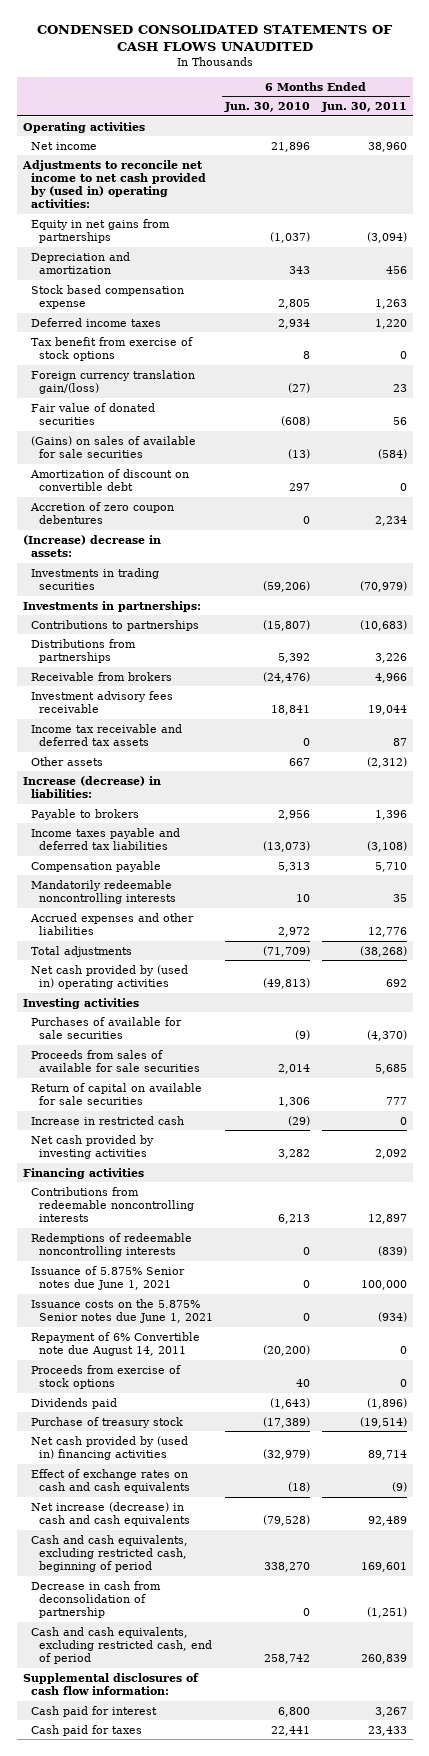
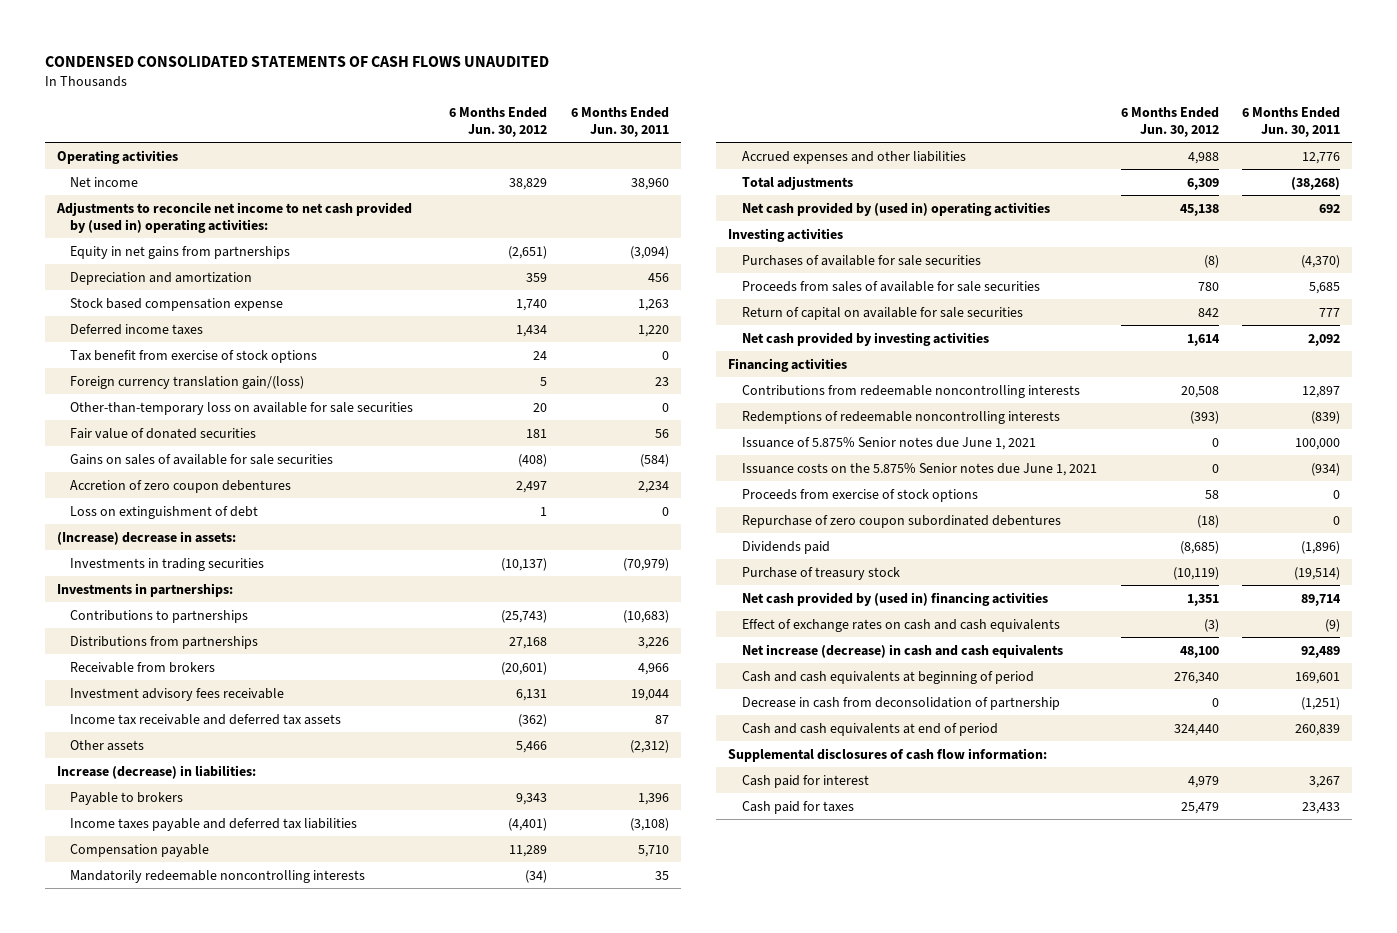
[223,102,310,113] Jun. 30, 2010 -> none
none -> [449,107,548,138] 6 Months Ended Jun. 30, 2012
none -> [70,401,414,415] Other-than-temporary loss on available for sale securities
[29,468,189,491] Amortization of discount on convertible debt -> none
[30,435,196,458] (Gains) on sales of available for sale securities -> [70,453,334,465] Gains on sales of available for sale securities
none -> [70,505,259,519] Loss on extinguishment of debt
[30,1115,184,1125] Increase in restricted cash -> none
[30,1331,200,1356] Repayment of 6% Convertible note due August 14, 2011 -> none
none -> [741,514,1061,528] Repurchase of zero coupon subordinated debentures
[30,1534,188,1573] Cash and cash equivalents, excluding restricted cash, beginning of period -> [741,670,1034,684] Cash and cash equivalents at beginning of period
[30,1626,212,1665] Cash and cash equivalents, excluding restricted cash, end of period -> [741,722,998,736] Cash and cash equivalents at end of period

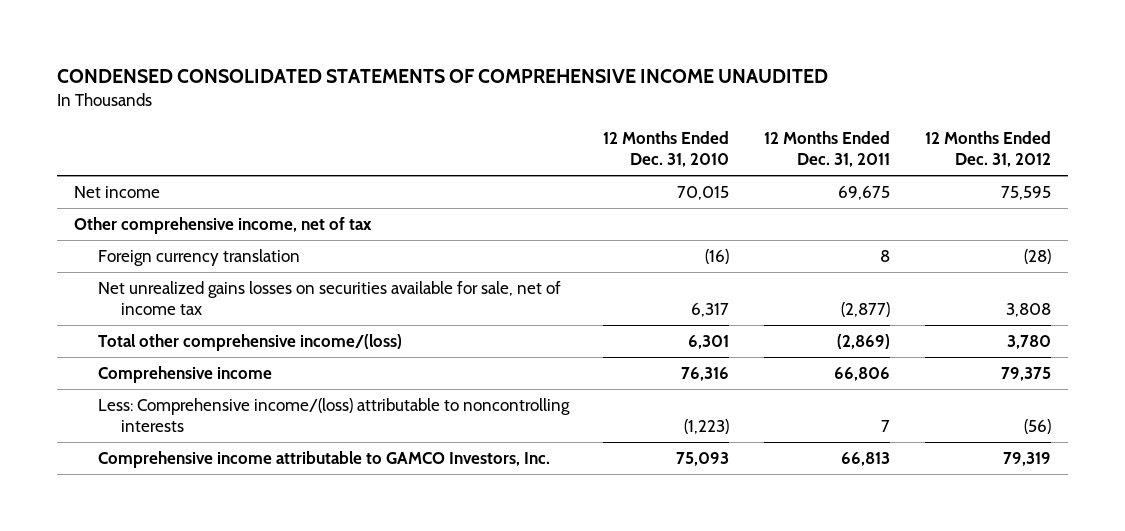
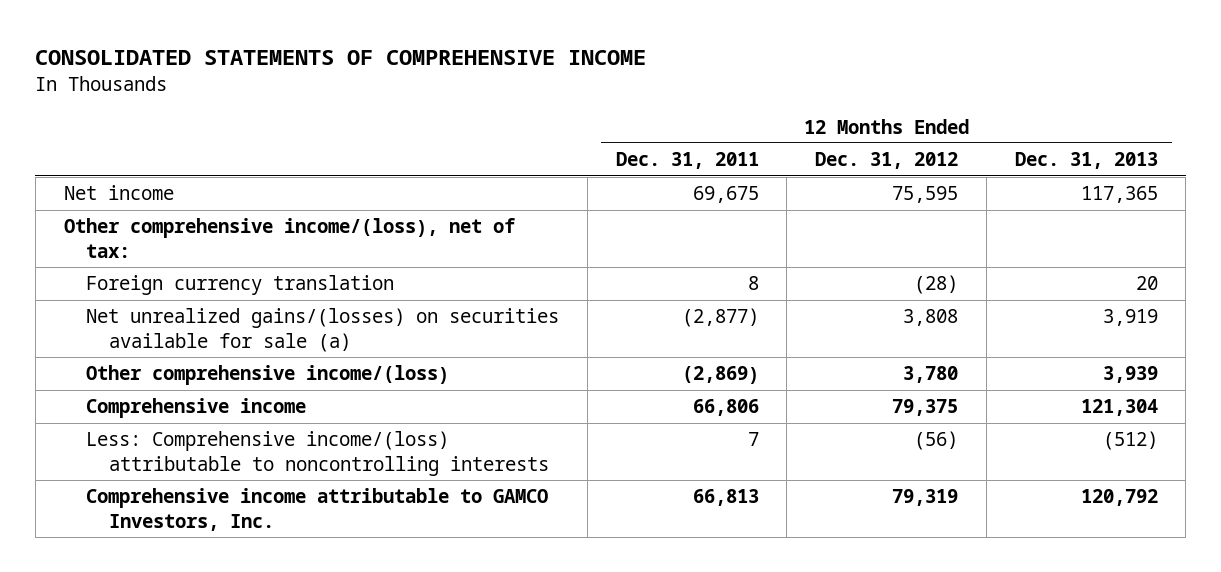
[56,68,828,83] CONDENSED CONSOLIDATED STATEMENTS OF COMPREHENSIVE INCOME UNAUDITED -> [35,50,647,66] CONSOLIDATED STATEMENTS OF COMPREHENSIVE INCOME
[603,131,730,168] 12 Months Ended Dec. 31, 2010 -> none
none -> [1014,152,1158,170] Dec. 31, 2013
[73,216,372,234] Other comprehensive income, net of tax -> [63,218,516,258] Other comprehensive income/(loss), net of tax:
[97,280,561,315] Net unrealized gains losses on securities available for sale, net of income tax -> [86,308,560,352] Net unrealized gains/(losses) on securities available for sale (a)
[97,333,402,351] Total other comprehensive income/(loss) -> [86,365,450,386] Other comprehensive income/(loss)

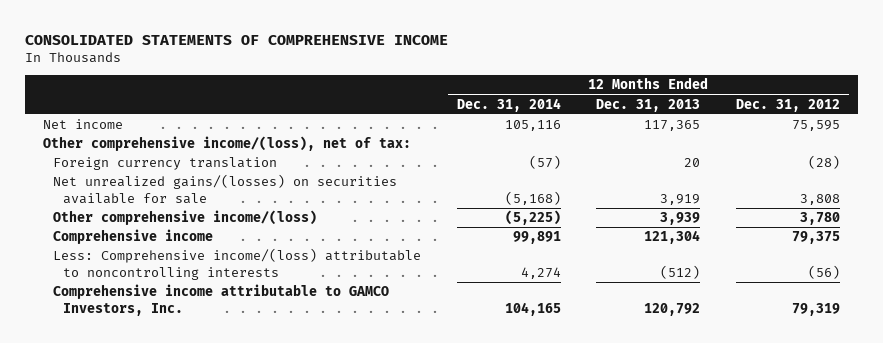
[615,152,759,170] Dec. 31, 2011 -> none
none -> [456,97,561,112] Dec. 31, 2014
[86,308,560,352] Net unrealized gains/(losses) on securities available for sale (a) -> [53,174,398,204] Net unrealized gains/(losses) on securities available for sale

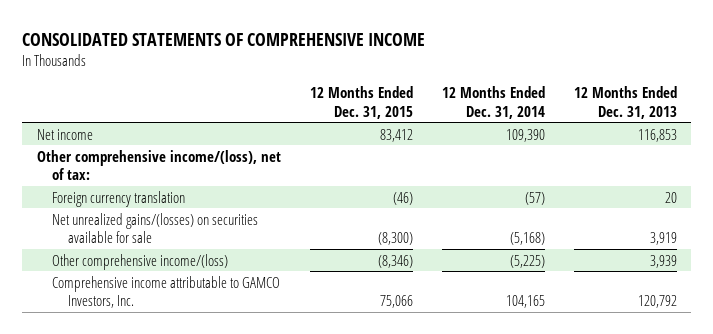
[736,98,841,112] Dec. 31, 2012 -> none
none -> [309,86,413,119] 12 Months Ended Dec. 31, 2015
[504,120,561,132] 105,116 -> [505,128,545,142] 109,390
[644,120,701,132] 117,365 -> [637,128,677,142] 116,853
[53,229,214,245] Comprehensive income -> none
[53,248,422,280] Less: Comprehensive income/(loss) attributable to noncontrolling interests -> none

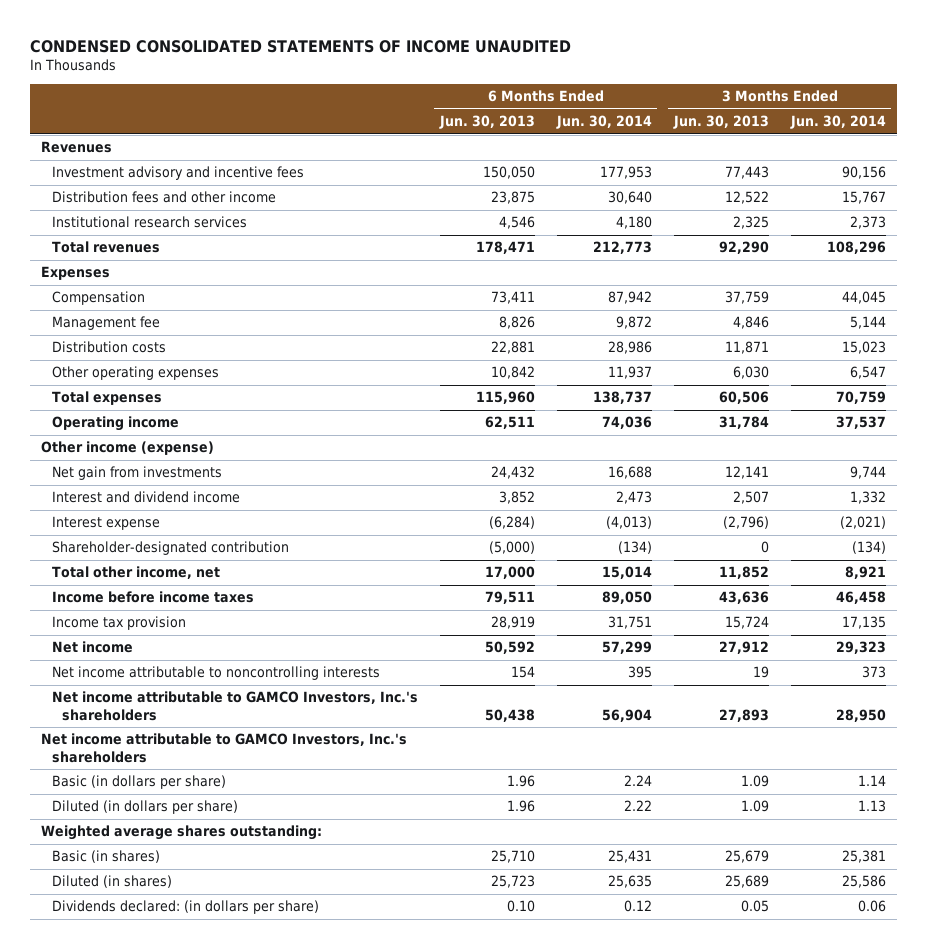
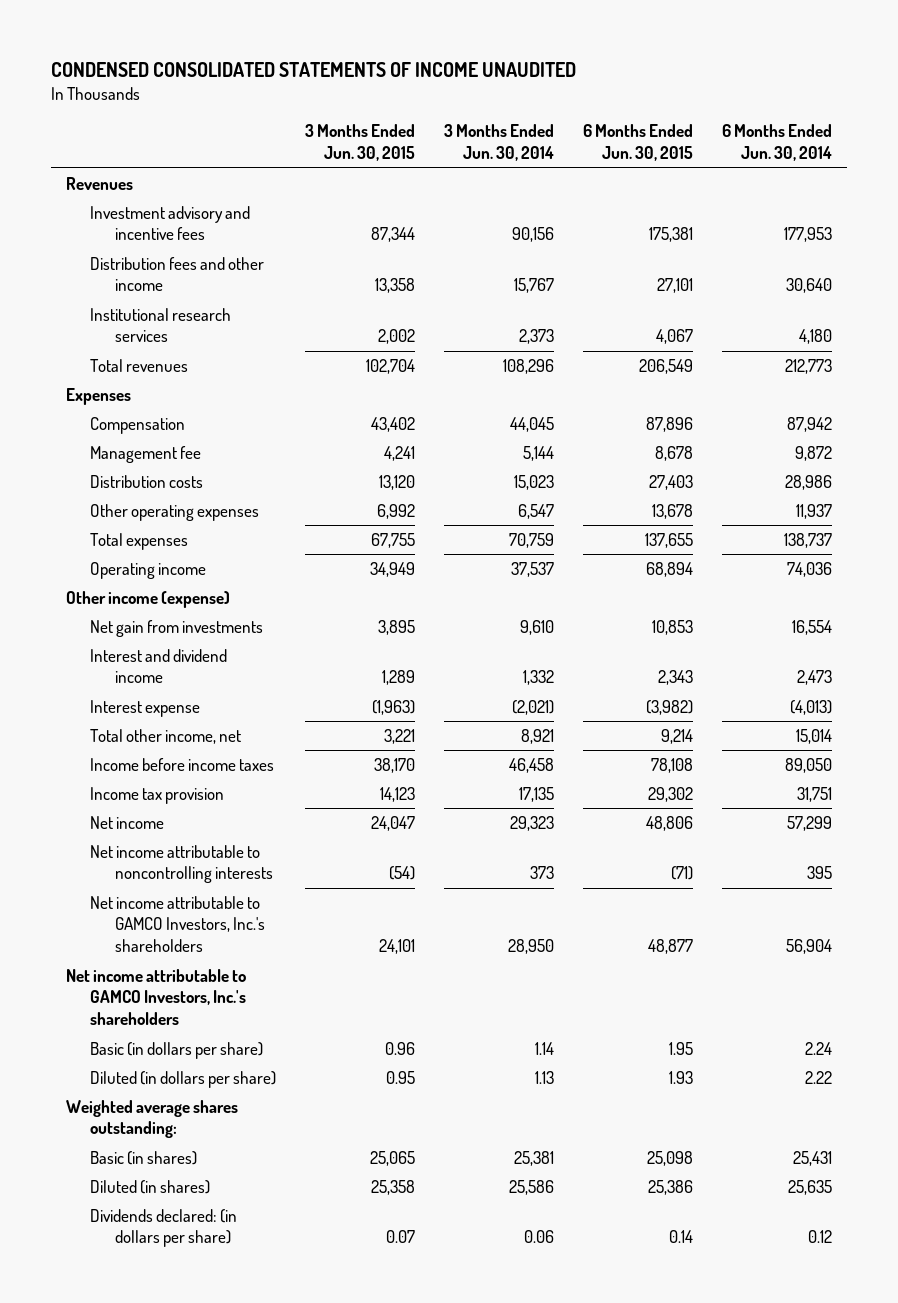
[438,115,535,130] Jun. 30, 2013 -> none
[672,115,769,130] Jun. 30, 2013 -> none
none -> [305,124,416,162] 3 Months Ended Jun. 30, 2015
none -> [583,124,694,162] 6 Months Ended Jun. 30, 2015
[607,466,652,480] 16,688 -> [792,619,833,635] 16,554
[849,466,886,480] 9,744 -> [520,619,555,635] 9,610
[51,541,289,556] Shareholder-designated contribution -> none

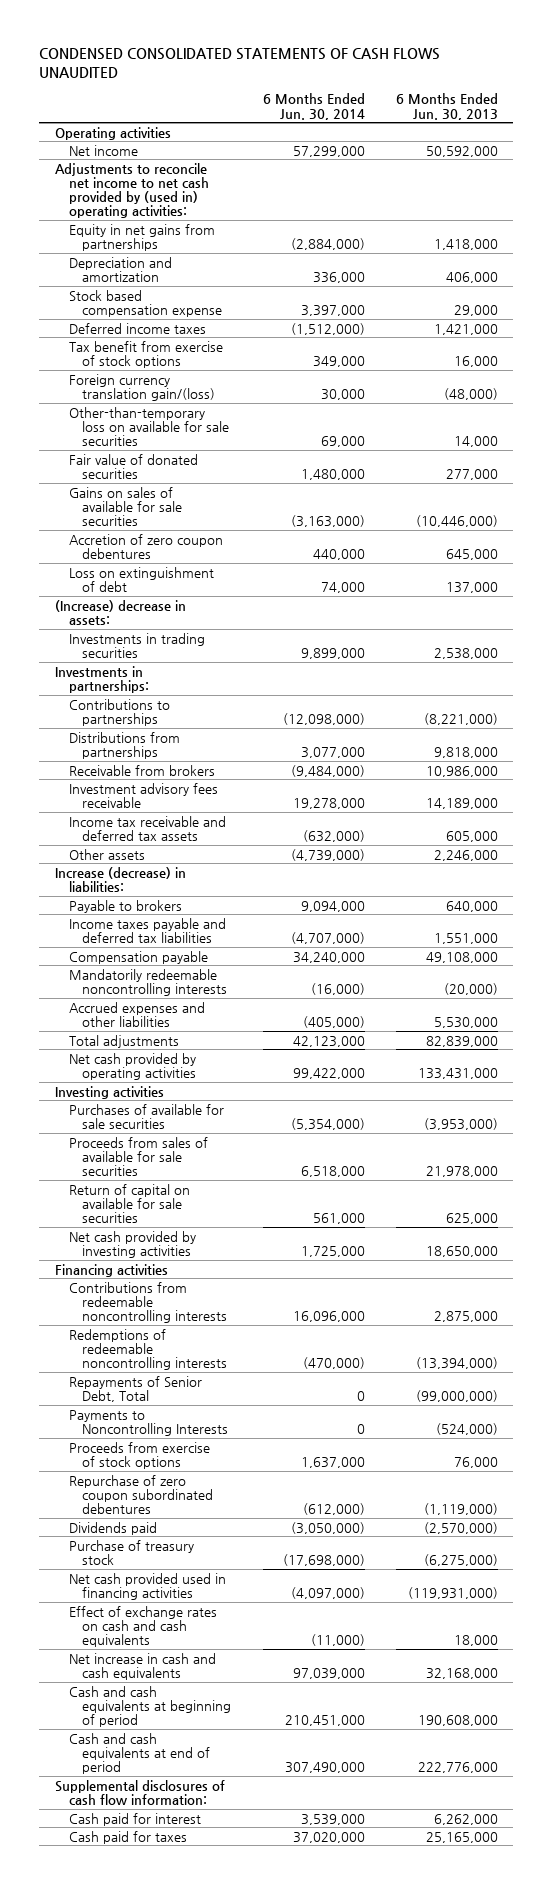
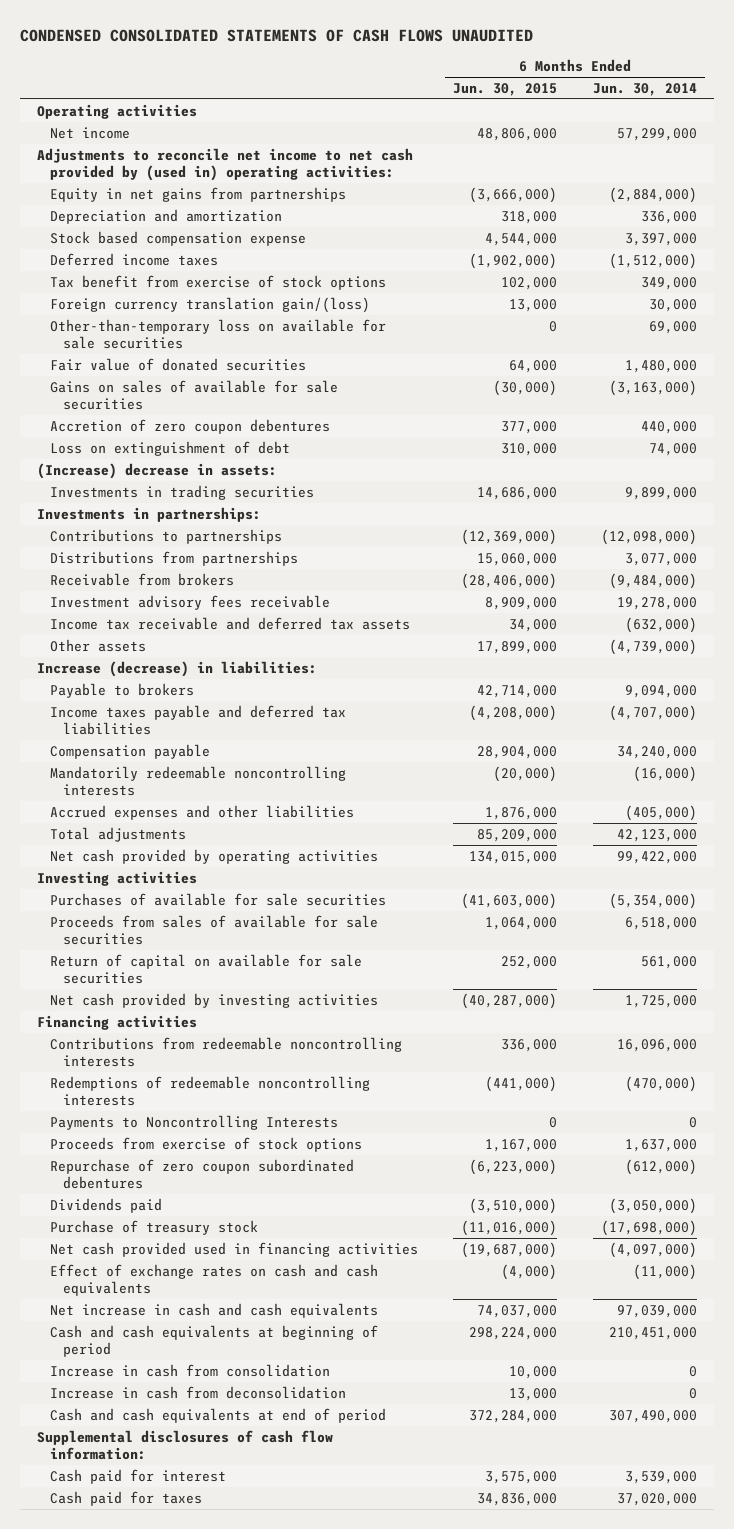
[395,93,498,120] 6 Months Ended Jun. 30, 2013 -> none
none -> [453,82,558,96] Jun. 30, 2015
[68,1375,202,1402] Repayments of Senior Debt, Total -> none
none -> [50,1363,331,1377] Increase in cash from consolidation
none -> [50,1385,347,1399] Increase in cash from deconsolidation

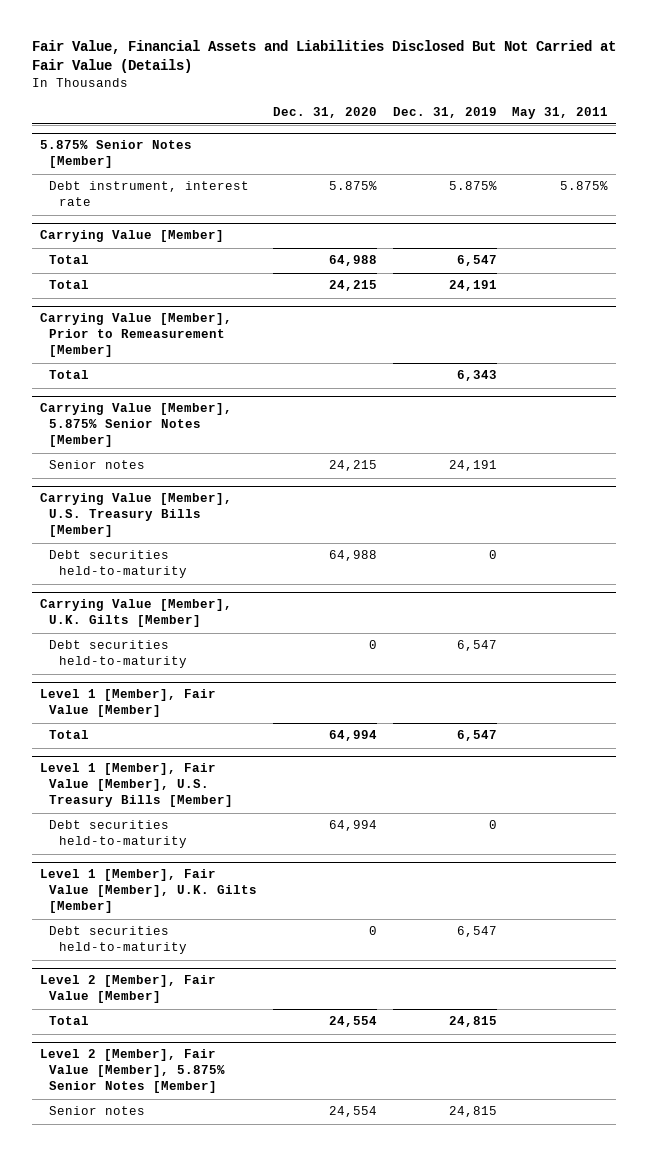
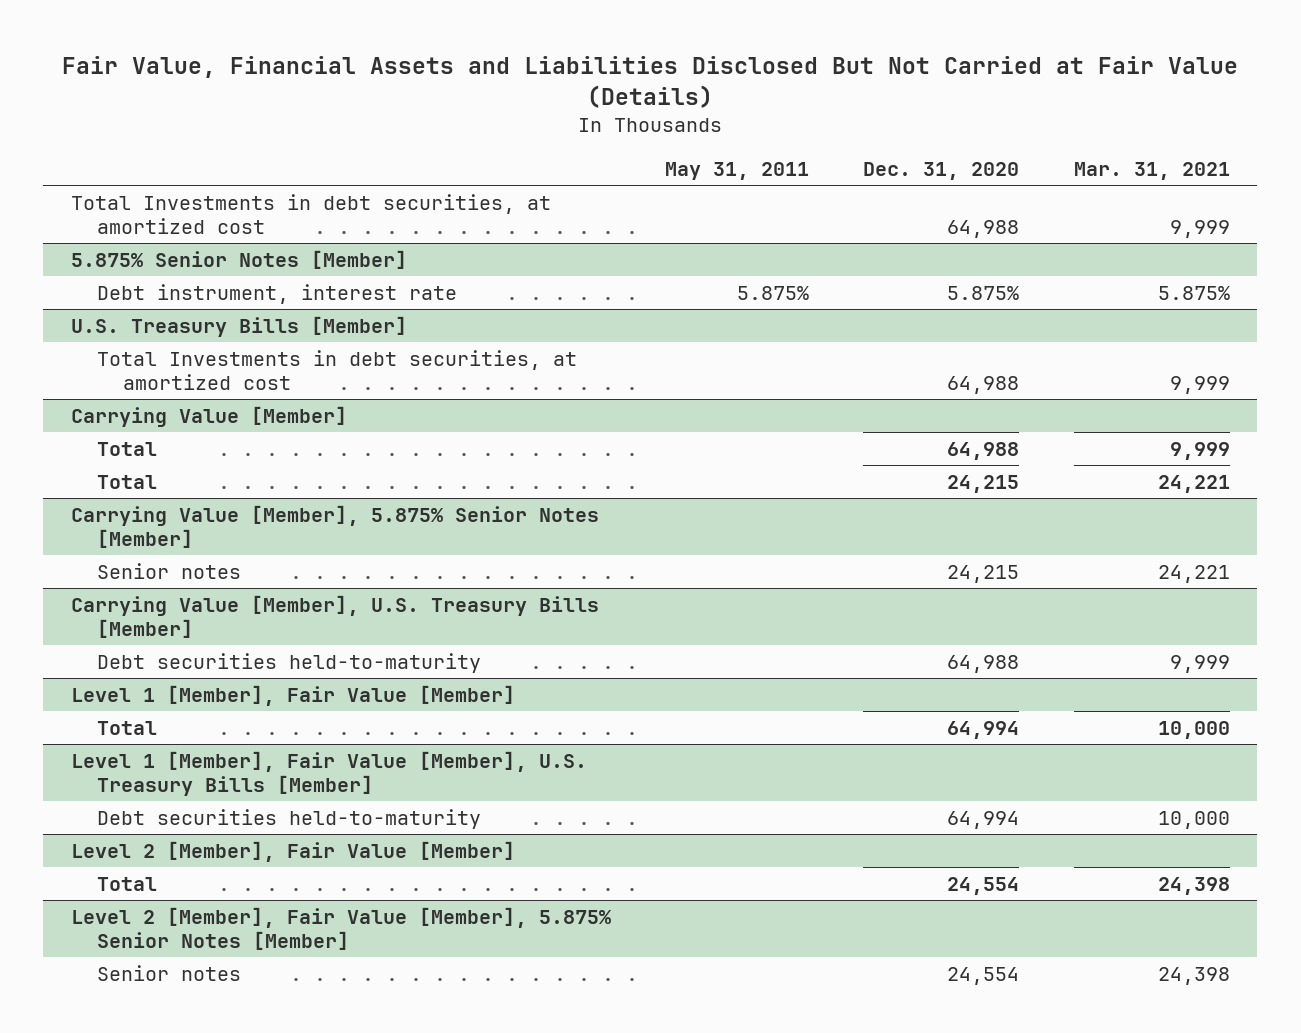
[392,106,497,118] Dec. 31, 2019 -> none
none -> [1073,161,1230,180] Mar. 31, 2021
none -> [70,193,551,234] Total Investments in debt securities, at amortized cost
none -> [70,315,407,337] U.S. Treasury Bills [Member]
none -> [96,349,577,390] Total Investments in debt securities, at amortized cost
[39,313,232,358] Carrying Value [Member], Prior to Remeasurement [Member] -> none
[49,370,90,380] Total -> none
[39,599,232,628] Carrying Value [Member], U.K. Gilts [Member] -> none
[49,640,188,669] Debt securities held-to-maturity -> none
[39,869,258,914] Level 1 [Member], Fair Value [Member], U.K. Gilts [Member] -> none
[49,926,188,955] Debt securities held-to-maturity -> none

